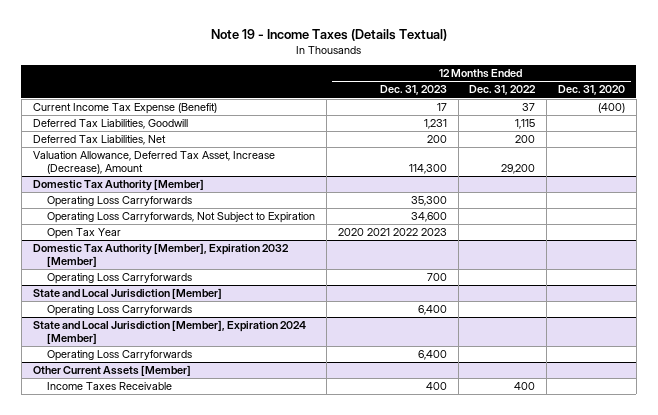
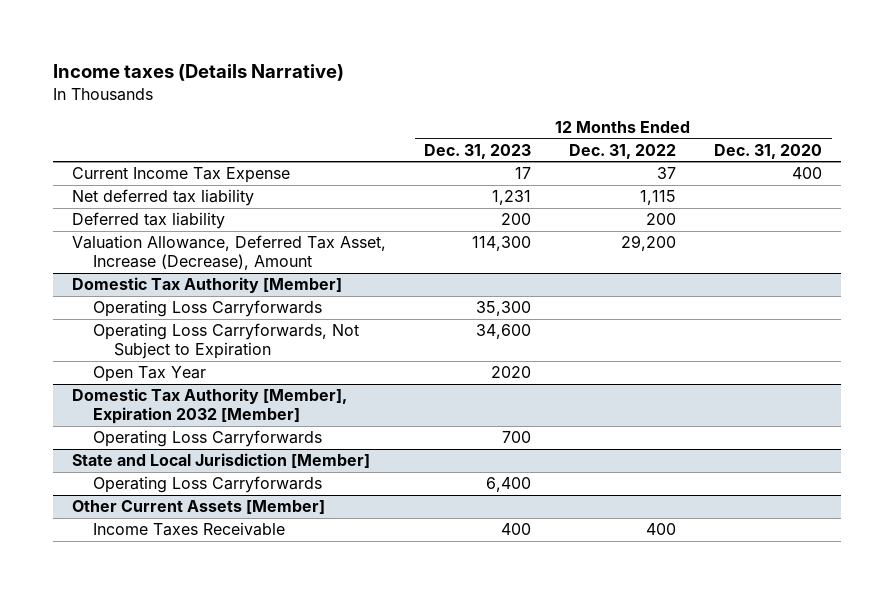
[210,28,447,41] Note 19 - Income Taxes (Details Textual) -> [53,64,345,82] Income taxes (Details Narrative)
[32,103,217,115] Current Income Tax Expense (Benefit) -> [72,167,291,184] Current Income Tax Expense
[598,103,626,114] (400) -> [792,167,823,180] 400
[32,119,188,130] Deferred Tax Liabilities, Goodwill -> [72,189,255,207] Net deferred tax liability
[32,135,166,146] Deferred Tax Liabilities, Net -> [72,212,226,230] Deferred tax liability
[337,228,447,237] 2020 2021 2022 2023 -> [491,366,532,379] 2020
[32,320,306,345] State and Local Jurisdiction [Member], Expiration 2024 [Member] -> none
[46,350,192,362] Operating Loss Carryforwards -> none

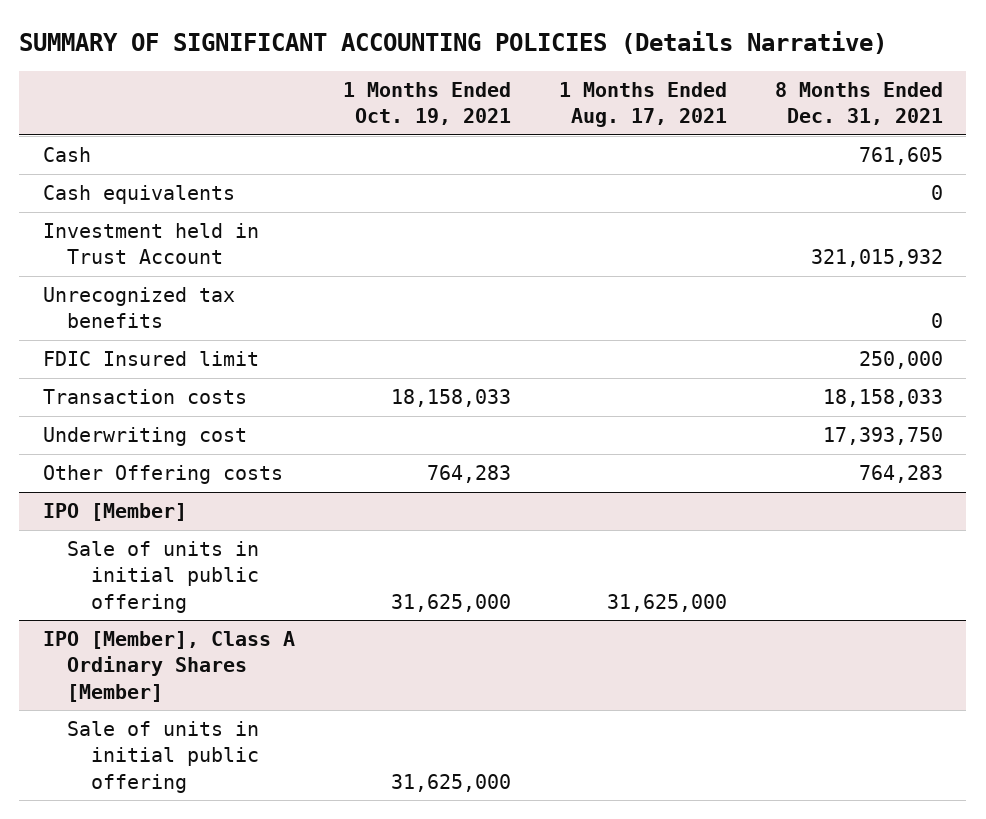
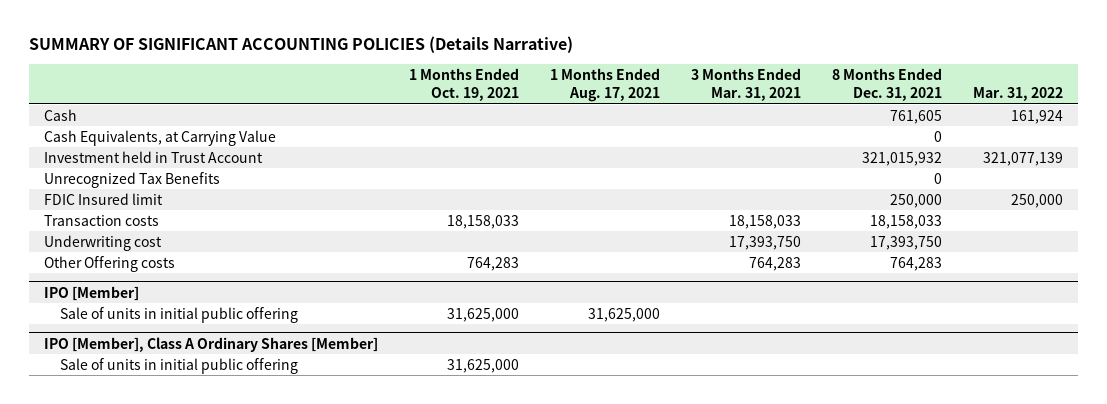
none -> [690,68,801,102] 3 Months Ended Mar. 31, 2021
none -> [972,87,1063,102] Mar. 31, 2022
[43,185,236,205] Cash equivalents -> [43,129,276,146] Cash Equivalents, at Carrying Value
[43,287,236,329] Unrecognized tax benefits -> [43,171,220,188] Unrecognized Tax Benefits

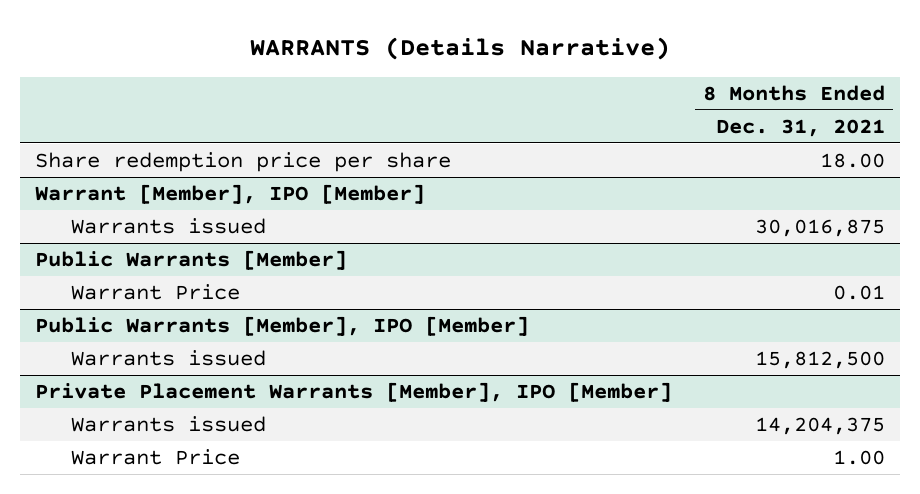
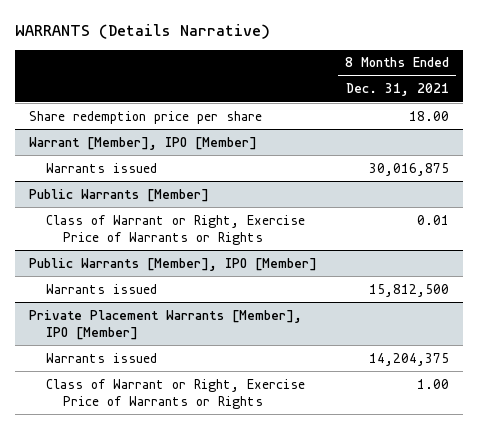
[70,284,240,301] Warrant Price -> [45,214,305,245] Class of Warrant or Right, Exercise Price of Warrants or Rights
[70,449,240,466] Warrant Price -> [45,378,305,409] Class of Warrant or Right, Exercise Price of Warrants or Rights

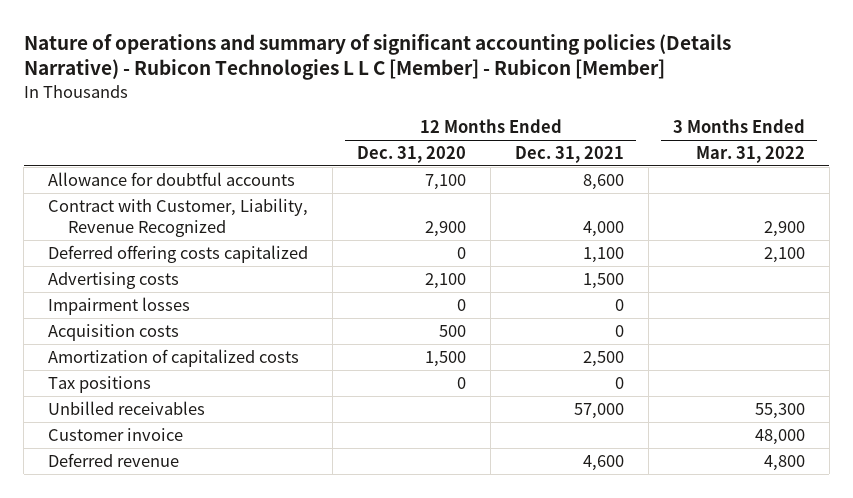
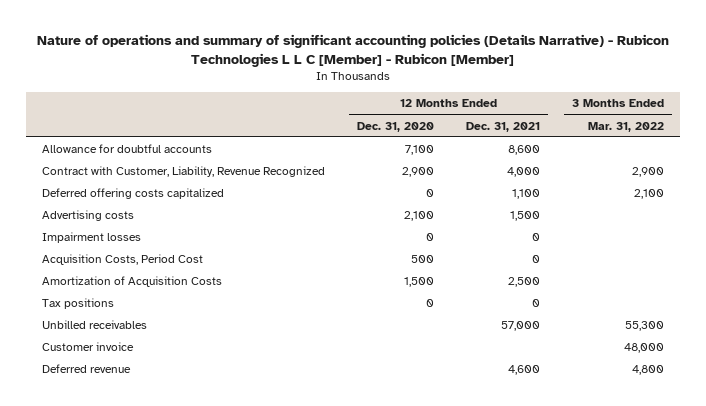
[48,323,180,341] Acquisition costs -> [42,254,204,266] Acquisition Costs, Period Cost
[48,348,300,367] Amortization of capitalized costs -> [42,276,223,288] Amortization of Acquisition Costs

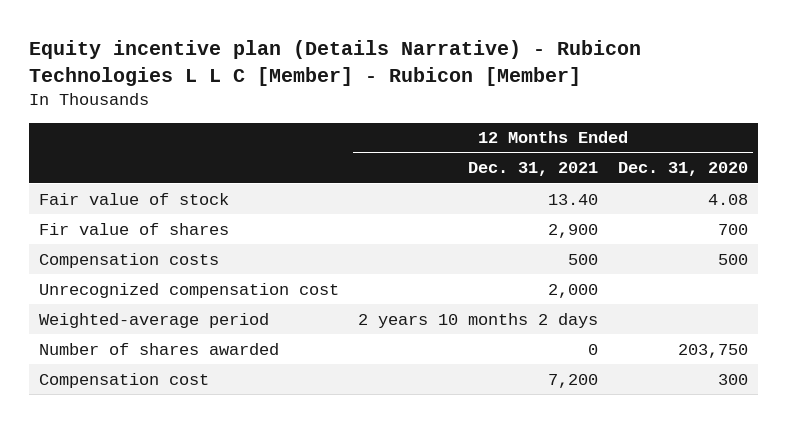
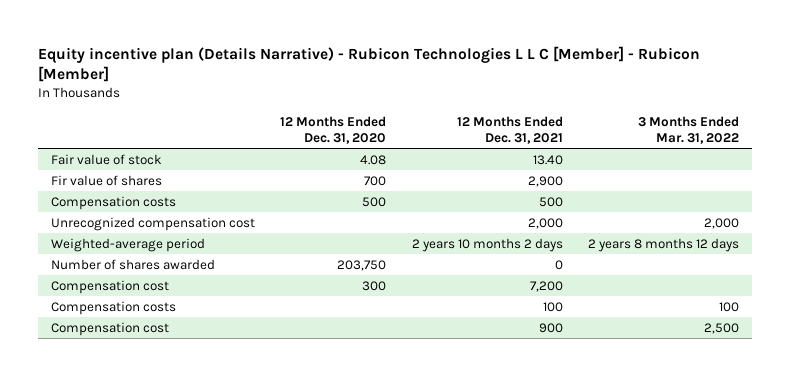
none -> [637,115,739,144] 3 Months Ended Mar. 31, 2022
none -> [50,300,176,315] Compensation costs
none -> [50,321,169,336] Compensation cost

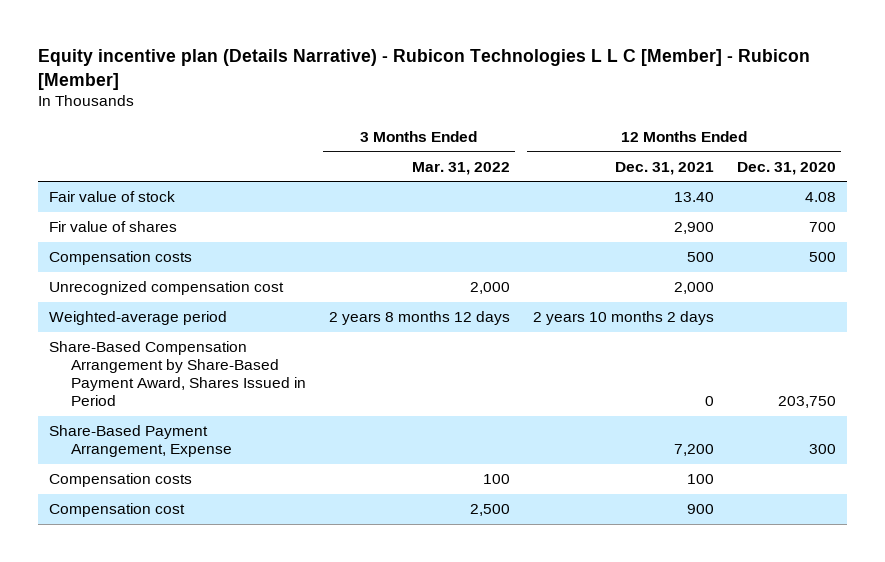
[50,258,215,270] Number of shares awarded -> [49,341,306,407] Share-Based Compensation Arrangement by Share-Based Payment Award, Shares Issued in Period
[50,279,169,294] Compensation cost -> [49,425,232,458] Share-Based Payment Arrangement, Expense

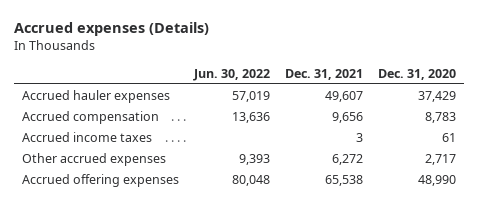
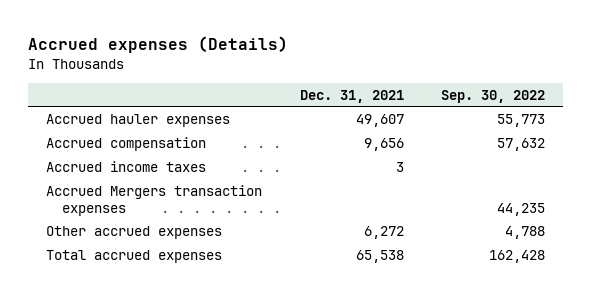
[192,68,270,81] Jun. 30, 2022 -> none
[378,68,457,80] Dec. 31, 2020 -> none
none -> [440,89,545,103] Sep. 30, 2022
none -> [46,184,263,216] Accrued Mergers transaction expenses
[21,173,179,187] Accrued offering expenses -> [46,249,223,263] Total accrued expenses

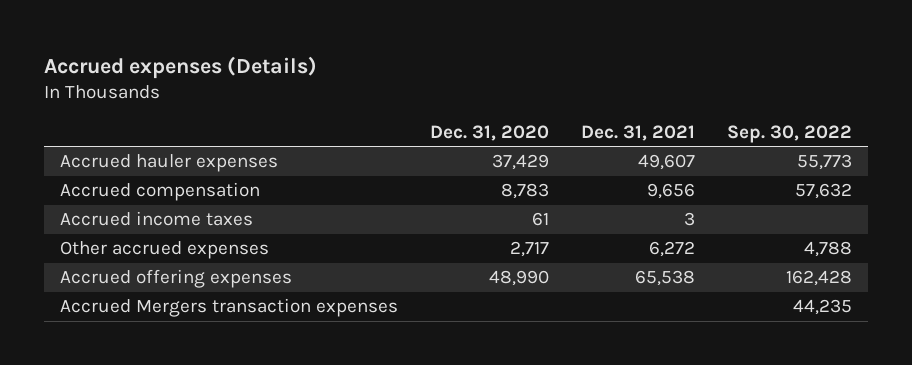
none -> [429,124,549,141] Dec. 31, 2020
[46,249,223,263] Total accrued expenses -> [59,269,292,289] Accrued offering expenses
[46,184,263,216] Accrued Mergers transaction expenses -> [59,298,398,318] Accrued Mergers transaction expenses

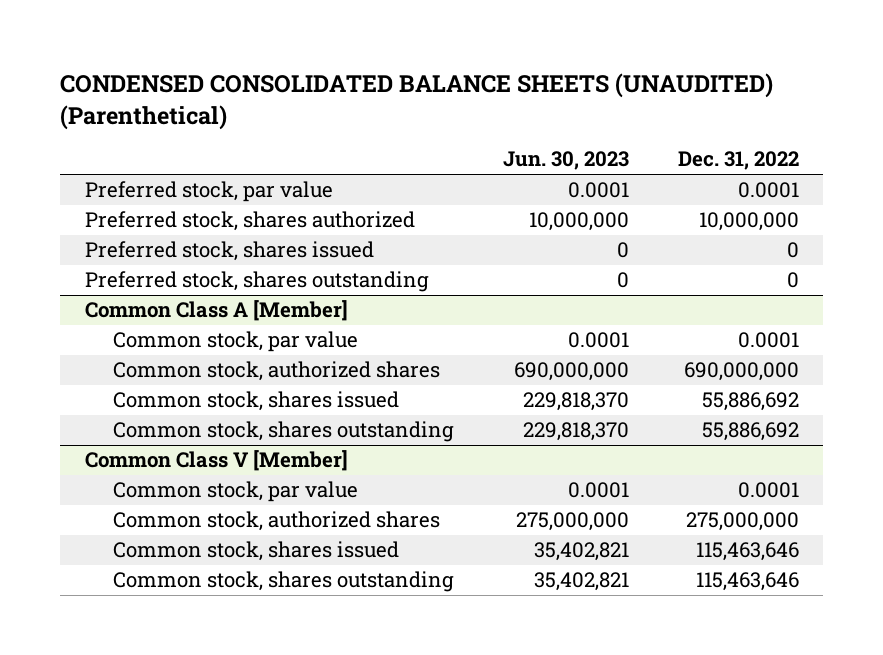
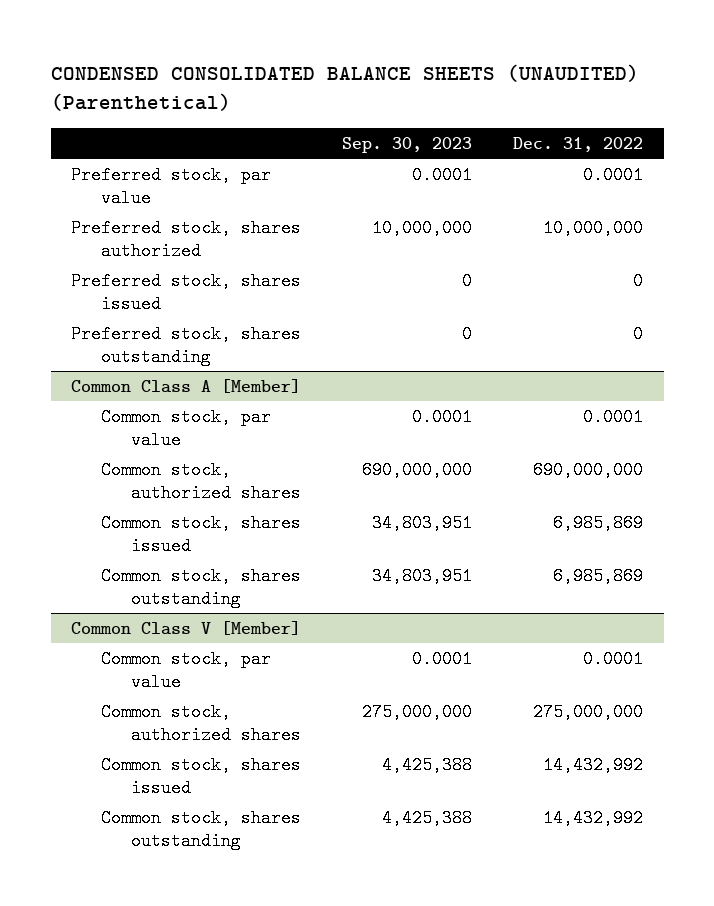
[502,151,629,171] Jun. 30, 2023 -> none
none -> [342,137,473,154] Sep. 30, 2023
[701,392,799,412] 55,886,692 -> [553,513,644,532] 6,985,869
[701,422,799,442] 55,886,692 -> [553,566,644,585] 6,985,869
[695,542,799,562] 115,463,646 -> [543,755,644,774] 14,432,992
[695,572,799,592] 115,463,646 -> [543,808,644,827] 14,432,992

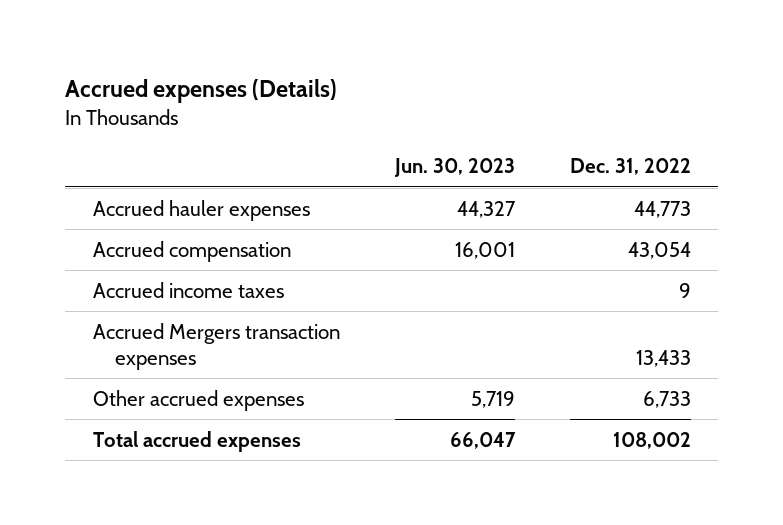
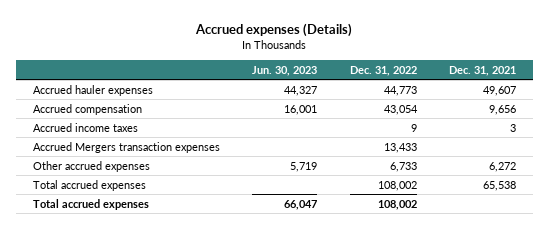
none -> [449,65,517,76] Dec. 31, 2021
none -> [32,179,146,191] Total accrued expenses

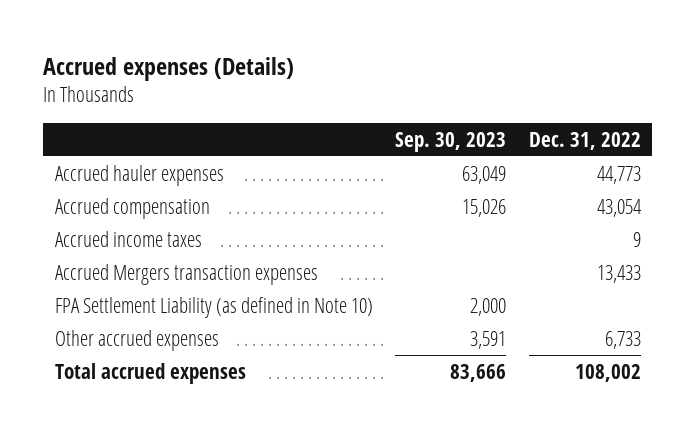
[252,65,318,76] Jun. 30, 2023 -> none
[449,65,517,76] Dec. 31, 2021 -> none
none -> [395,131,507,152] Sep. 30, 2023
none -> [54,296,373,318] FPA Settlement Liability (as defined in Note 10)
[32,198,149,210] Total accrued expenses -> none

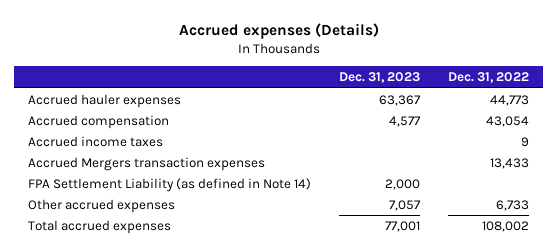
[395,131,507,152] Sep. 30, 2023 -> none
none -> [339,72,421,84] Dec. 31, 2023
[54,296,373,318] FPA Settlement Liability (as defined in Note 10) -> [28,177,312,192] FPA Settlement Liability (as defined in Note 14)

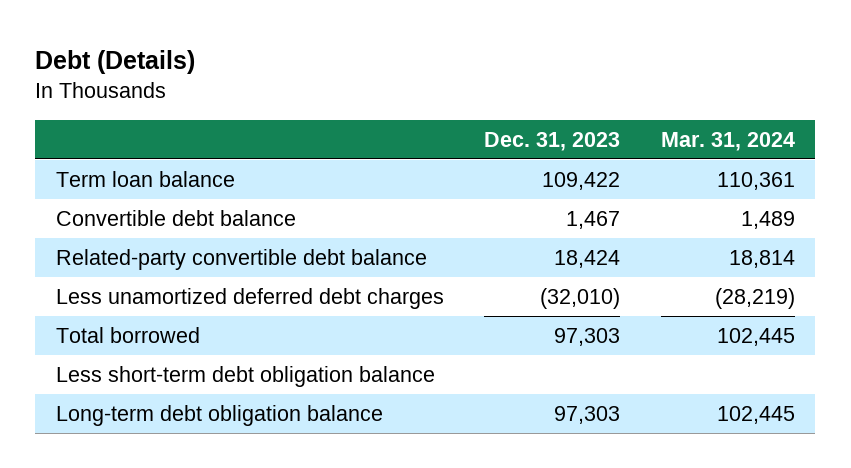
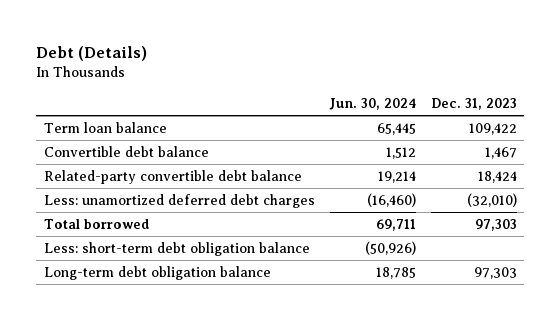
[660,131,795,151] Mar. 31, 2024 -> none
none -> [328,98,416,111] Jun. 30, 2024
[55,287,444,309] Less unamortized deferred debt charges -> [43,193,315,208] Less: unamortized deferred debt charges
[55,365,435,387] Less short-term debt obligation balance -> [43,241,310,256] Less: short-term debt obligation balance

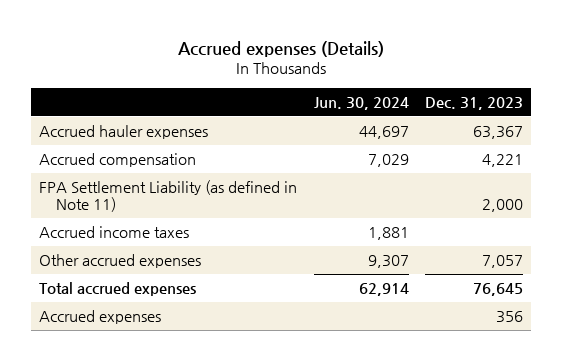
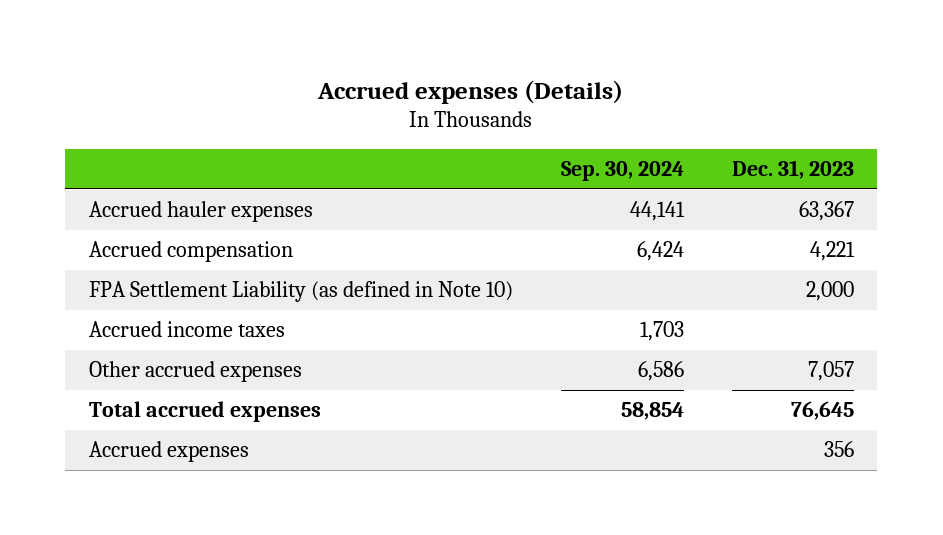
[313,97,409,111] Jun. 30, 2024 -> none
none -> [560,161,684,182] Sep. 30, 2024
[39,180,298,212] FPA Settlement Liability (as defined in Note 11) -> [89,281,514,303] FPA Settlement Liability (as defined in Note 10)

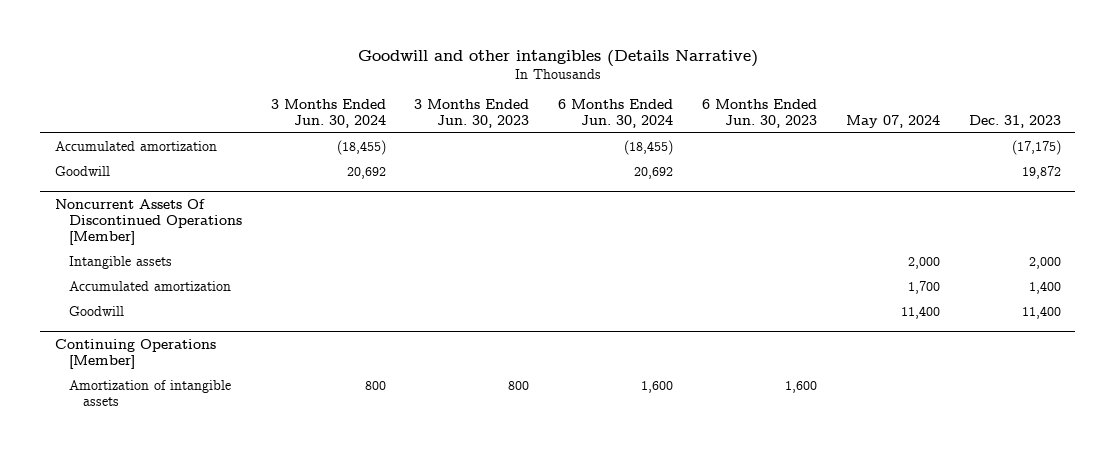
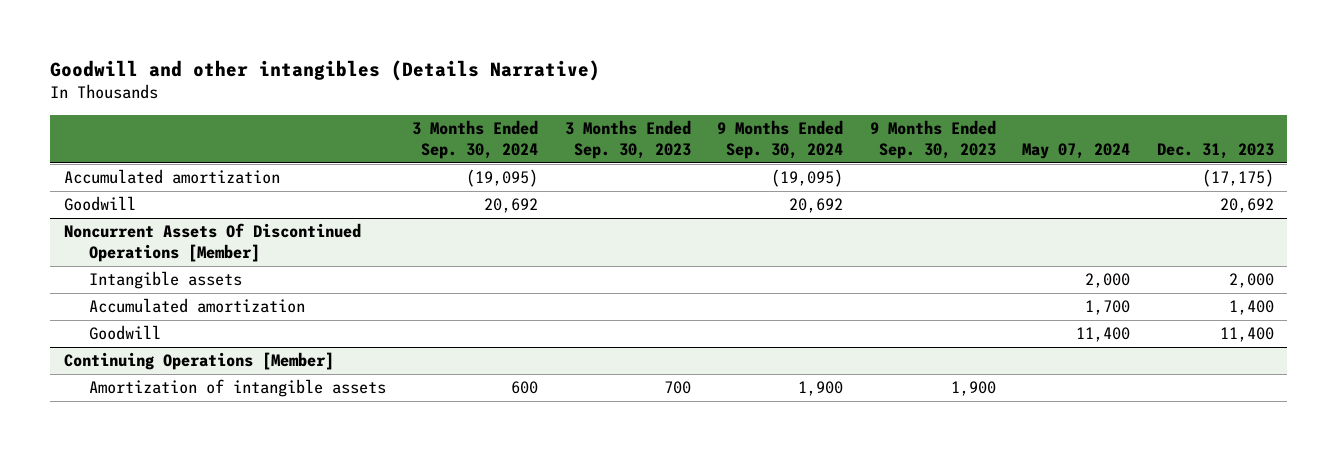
[270,99,386,128] 3 Months Ended Jun. 30, 2024 -> none
[414,99,530,128] 3 Months Ended Jun. 30, 2023 -> none
[558,99,674,128] 6 Months Ended Jun. 30, 2024 -> none
[701,99,817,128] 6 Months Ended Jun. 30, 2023 -> none
none -> [412,120,539,160] 3 Months Ended Sep. 30, 2024
none -> [564,120,691,160] 3 Months Ended Sep. 30, 2023
none -> [717,120,844,160] 9 Months Ended Sep. 30, 2024
none -> [869,120,996,160] 9 Months Ended Sep. 30, 2023
[1021,166,1061,180] 19,872 -> [1219,198,1274,214] 20,692

